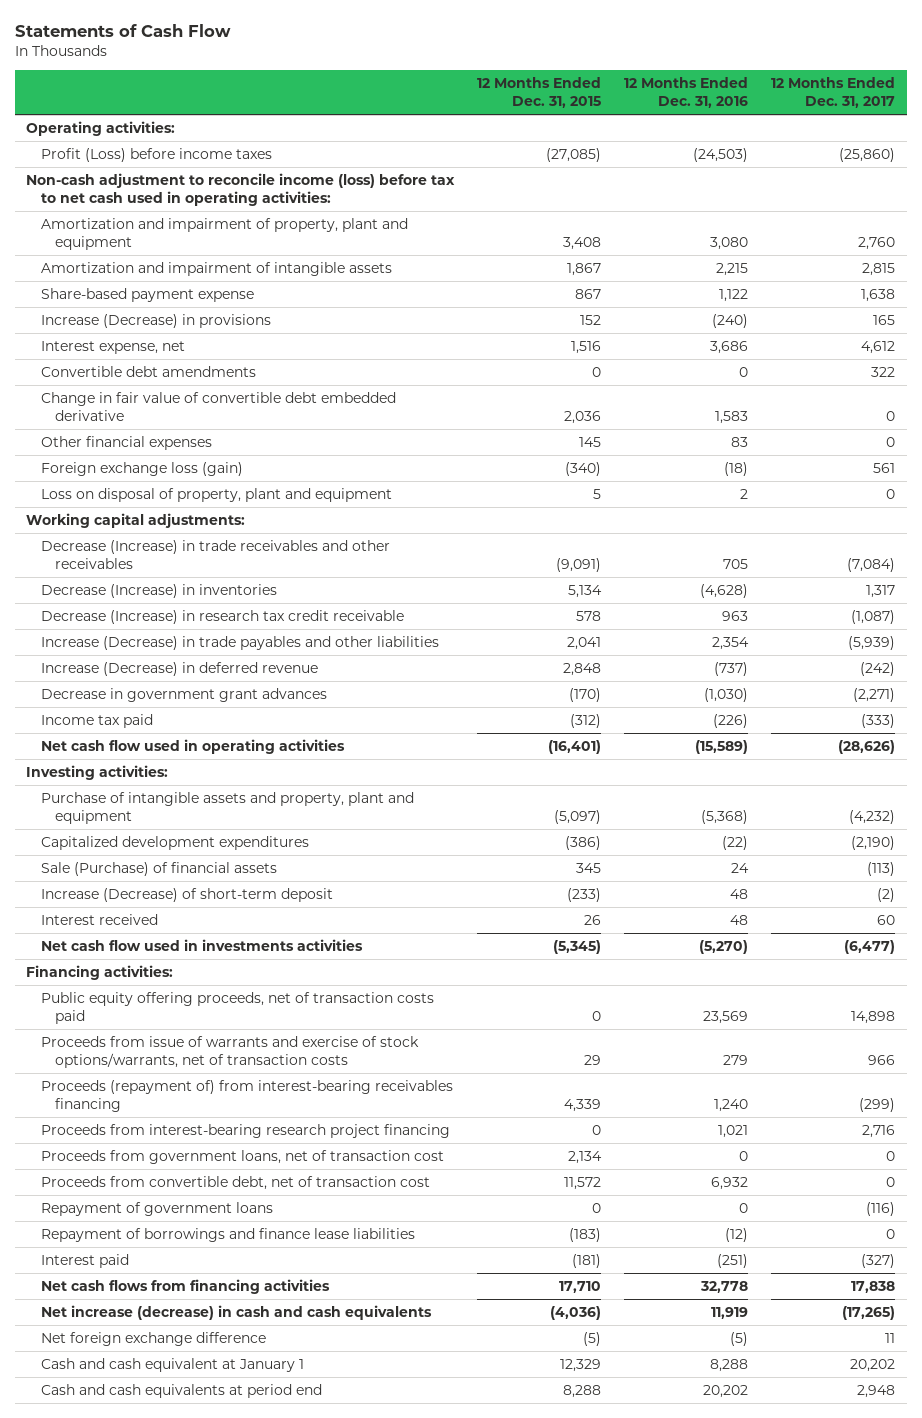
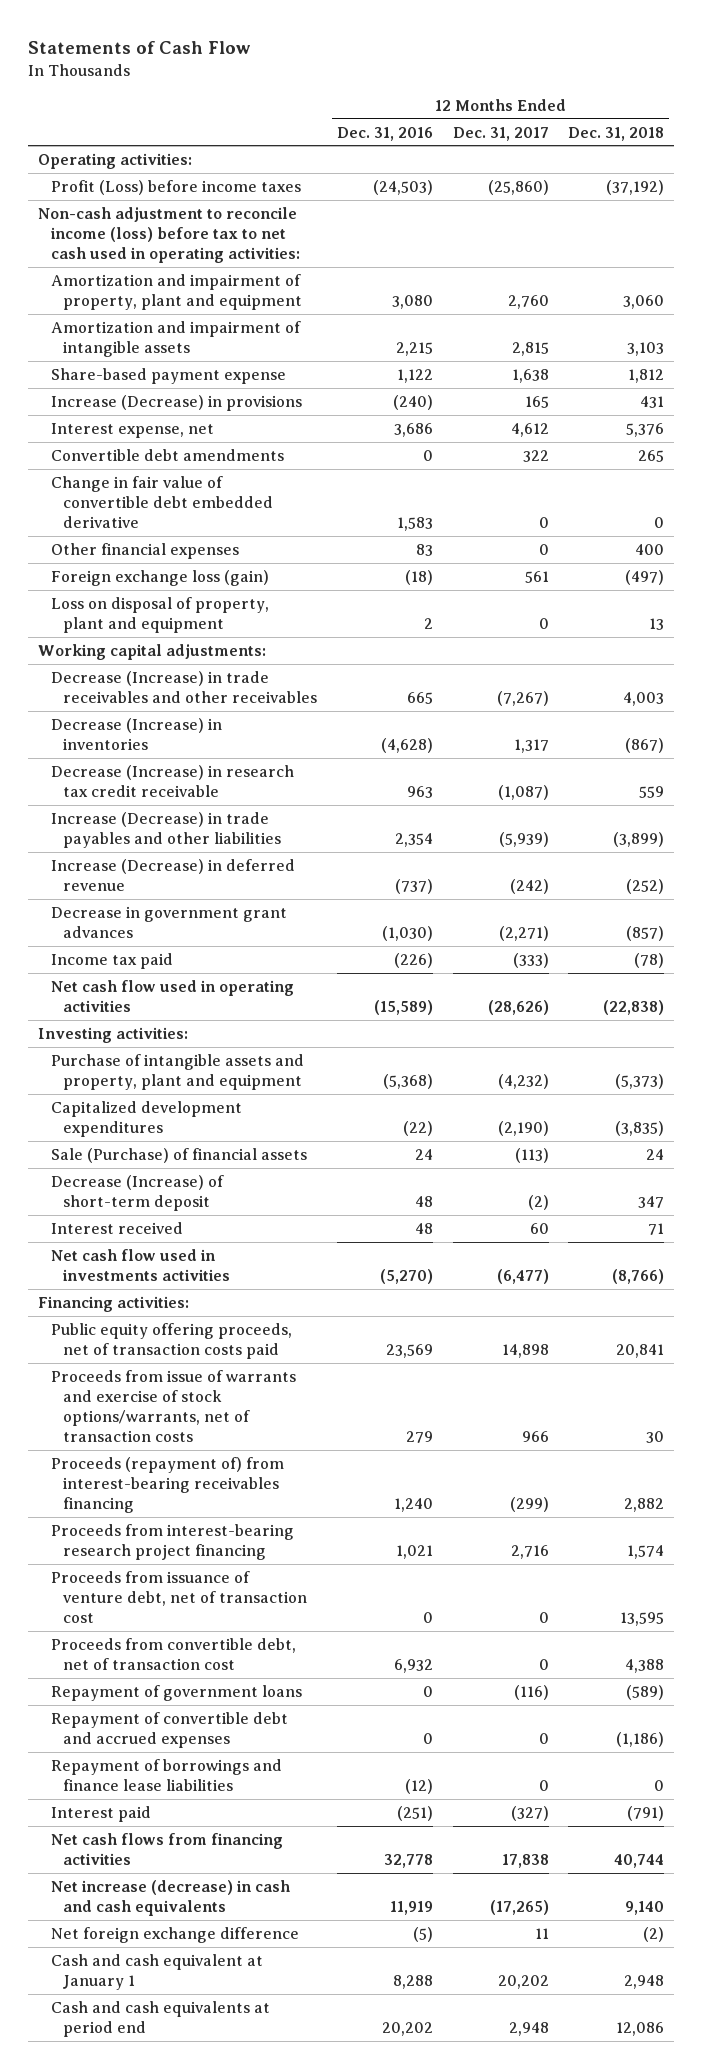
[477,77,602,108] 12 Months Ended Dec. 31, 2015 -> none
none -> [568,126,665,141] Dec. 31, 2018
[723,558,749,569] 705 -> [407,692,434,705] 665
[847,557,896,572] (7,084) -> [496,691,549,707] (7,267)
[40,888,333,903] Increase (Decrease) of short-term deposit -> [50,1175,224,1212] Decrease (Increase) of short-term deposit
[40,1150,444,1165] Proceeds from government loans, net of transaction cost -> [50,1571,308,1624] Proceeds from issuance of venture debt, net of transaction cost
none -> [50,1712,288,1749] Repayment of convertible debt and accrued expenses

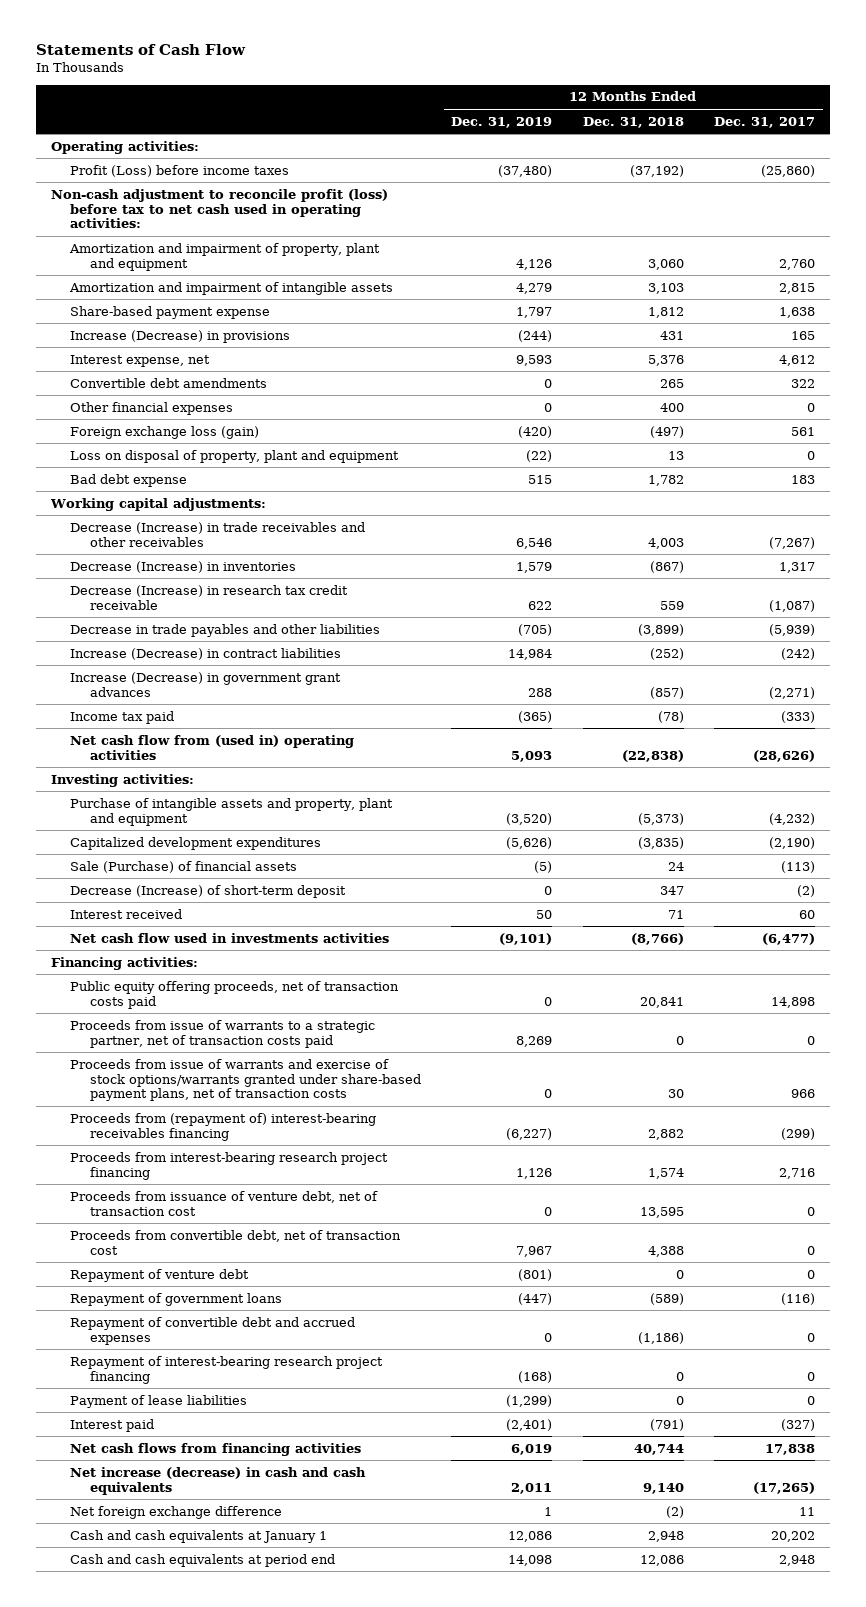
[337,126,434,141] Dec. 31, 2016 -> none
none -> [451,116,553,128] Dec. 31, 2019
[38,207,300,264] Non-cash adjustment to reconcile income (loss) before tax to net cash used in operating activities: -> [51,188,389,229] Non-cash adjustment to reconcile profit (loss) before tax to net cash used in operating activities:
[50,476,274,529] Change in fair value of convertible debt embedded derivative -> none
none -> [70,473,188,487] Bad debt expense
[50,812,282,849] Increase (Decrease) in trade payables and other liabilities -> [70,623,381,637] Decrease in trade payables and other liabilities
[50,859,295,892] Increase (Decrease) in deferred revenue -> [70,647,342,660] Increase (Decrease) in contract liabilities
[50,906,287,939] Decrease in government grant advances -> [70,671,342,697] Increase (Decrease) in government grant advances
[50,980,294,1013] Net cash flow used in operating activities -> [70,734,355,760] Net cash flow from (used in) operating activities
none -> [70,1019,376,1048] Proceeds from issue of warrants to a strategic partner, net of transaction costs paid
[50,1370,296,1443] Proceeds from issue of warrants and exercise of stock options/warrants, net of transaction costs -> [70,1058,421,1102] Proceeds from issue of warrants and exercise of stock options/warrants granted under share-based payment plans, net of transaction costs
[50,1457,284,1514] Proceeds (repayment of) from interest-bearing receivables financing -> [70,1112,377,1141] Proceeds from (repayment of) interest-bearing receivables financing
none -> [70,1268,250,1282] Repayment of venture debt
[50,1759,282,1792] Repayment of borrowings and finance lease liabilities -> none
none -> [70,1355,384,1384] Repayment of interest-bearing research project financing
none -> [70,1394,248,1408] Payment of lease liabilities
[50,1954,263,1991] Cash and cash equivalent at January 1 -> [70,1529,328,1543] Cash and cash equivalents at January 1

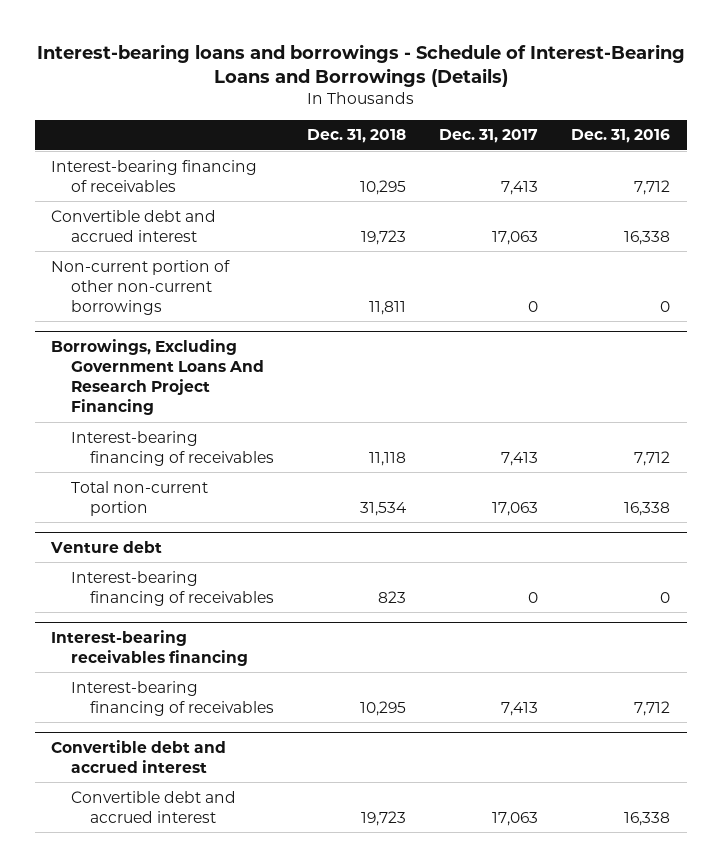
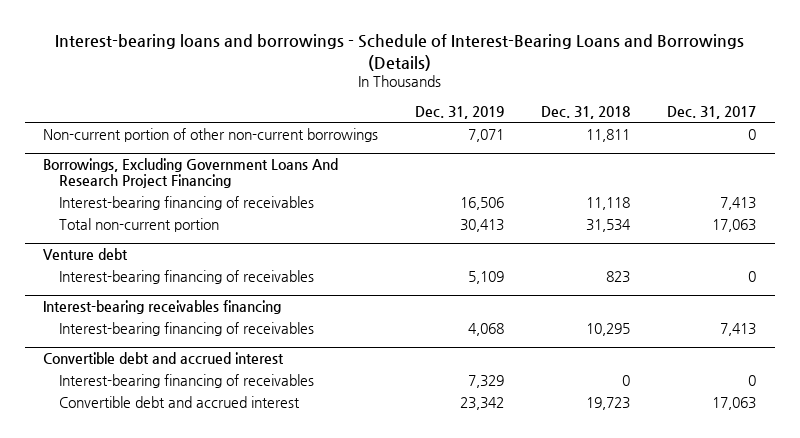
[571,129,671,144] Dec. 31, 2016 -> none
none -> [415,105,505,119] Dec. 31, 2019
[51,159,258,192] Interest-bearing financing of receivables -> none
[51,209,217,242] Convertible debt and accrued interest -> none
none -> [59,373,315,388] Interest-bearing financing of receivables

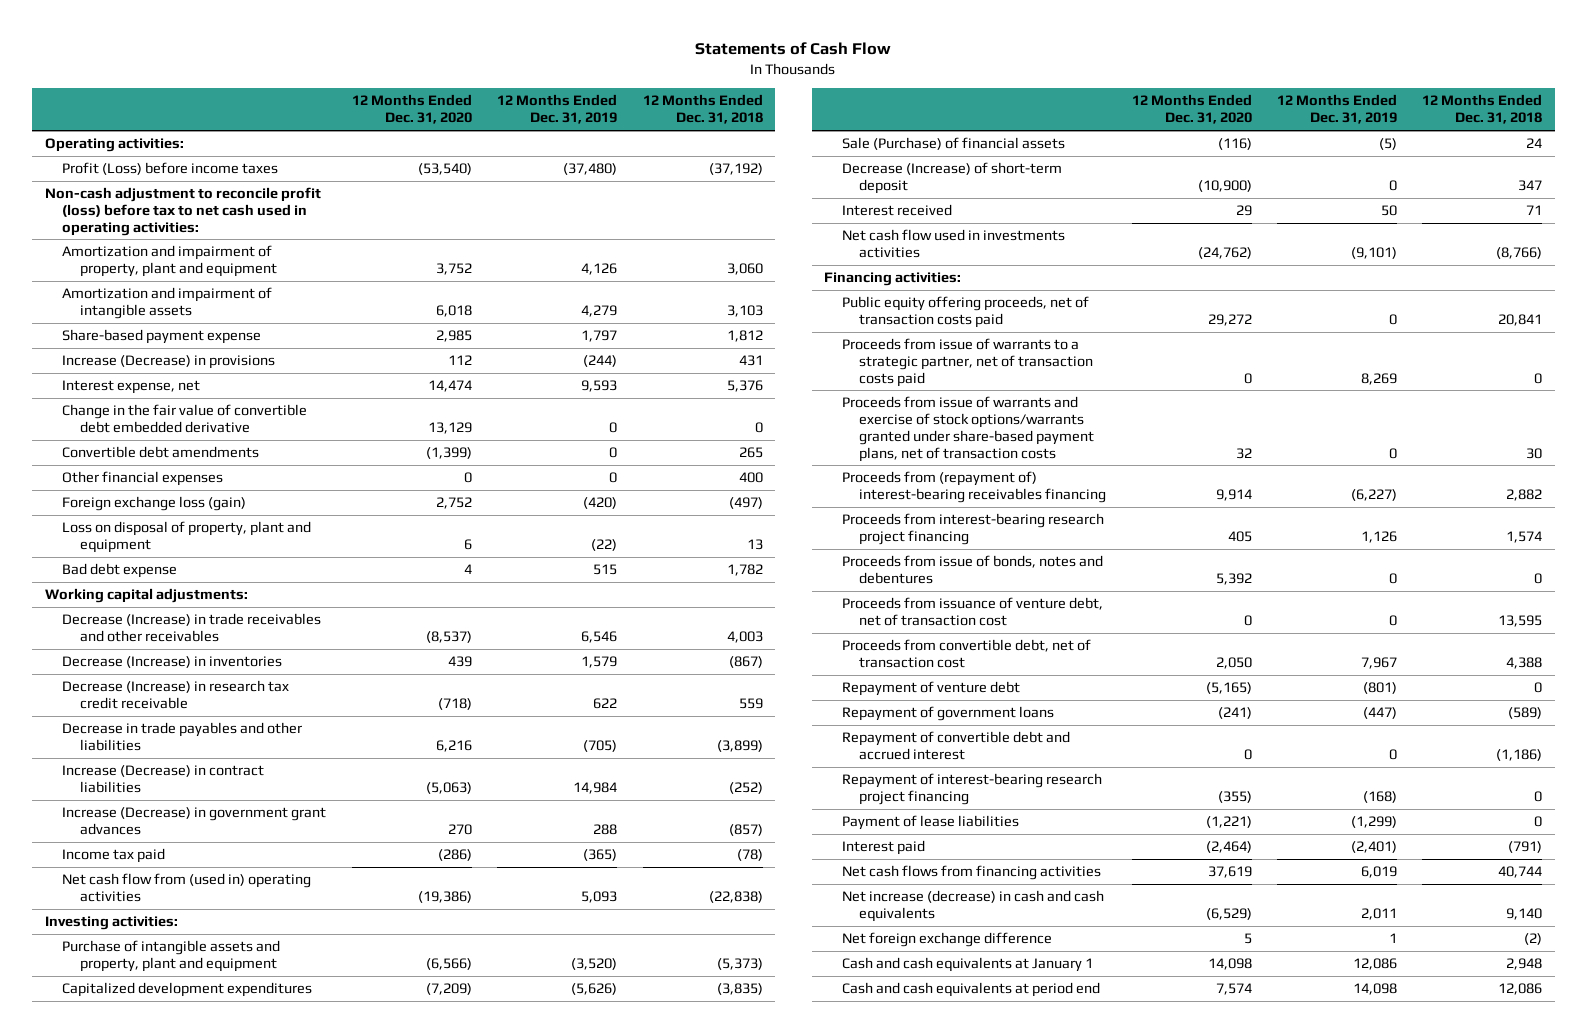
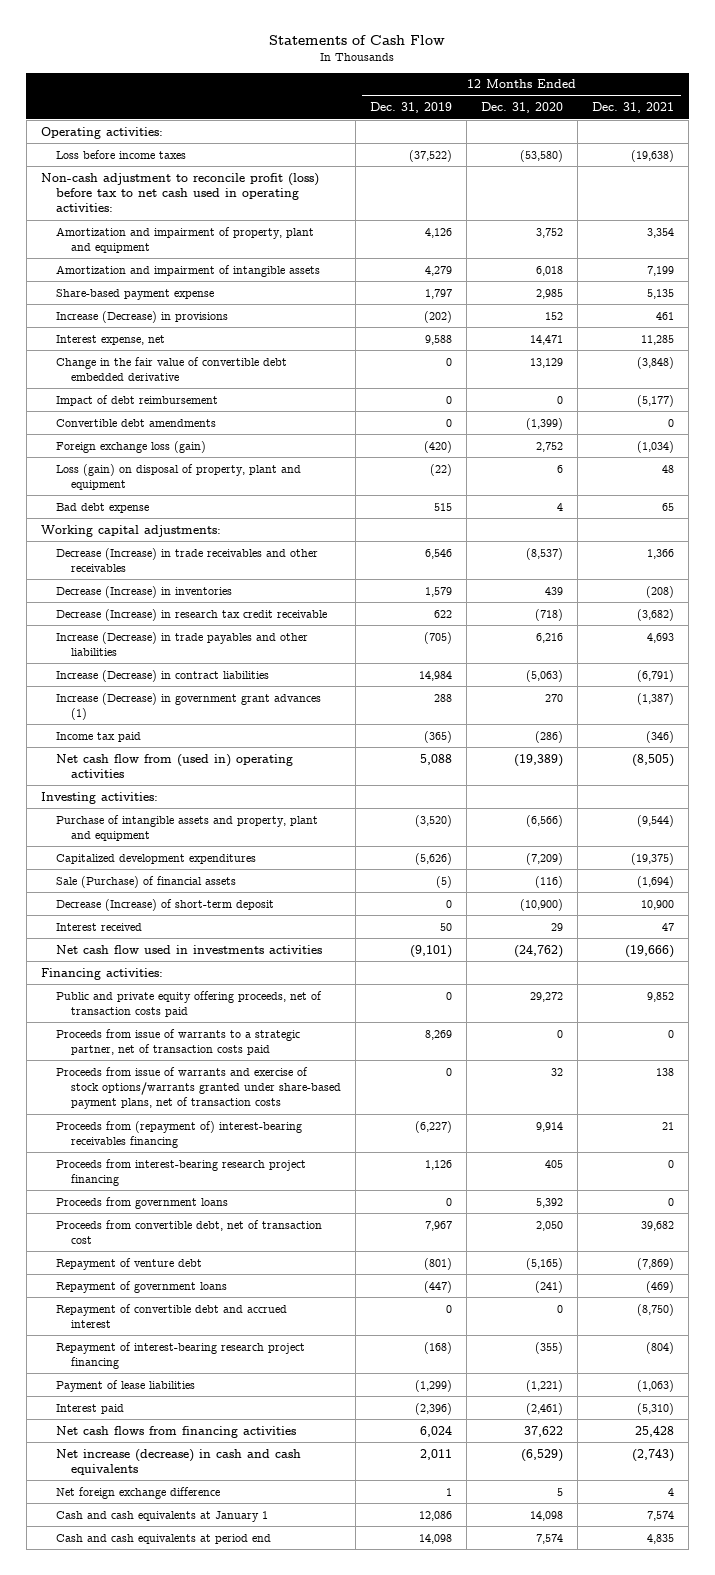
[642,94,763,125] 12 Months Ended Dec. 31, 2018 -> none
none -> [592,102,675,114] Dec. 31, 2021
[62,162,279,176] Profit (Loss) before income taxes -> [55,149,186,159] Loss before income taxes
[418,163,473,176] (53,540) -> [519,149,563,162] (53,580)
[563,163,618,176] (37,480) -> [408,149,452,162] (37,522)
[448,355,473,366] 112 -> [544,311,563,320] 152
[583,355,618,368] (244) -> [423,310,452,323] (202)
[428,380,473,393] 14,474 -> [529,334,563,345] 14,471
[581,380,618,393] 9,593 -> [424,334,452,345] 9,588
none -> [55,394,218,406] Impact of debt reimbursement
[62,471,224,487] Other financial expenses -> none
[62,521,312,553] Loss on disposal of property, plant and equipment -> [55,463,301,490] Loss (gain) on disposal of property, plant and equipment
[62,722,303,751] Decrease in trade payables and other liabilities -> [55,631,308,656] Increase (Decrease) in trade payables and other liabilities
[62,807,327,835] Increase (Decrease) in government grant advances -> [55,692,321,720] Increase (Decrease) in government grant advances (1)
[418,890,473,903] (19,386) -> [513,753,563,767] (19,389)
[581,890,618,903] 5,093 -> [419,753,452,765] 5,088
[841,296,1089,328] Public equity offering proceeds, net of transaction costs paid -> [55,990,322,1017] Public and private equity offering proceeds, net of transaction costs paid
[841,597,1103,626] Proceeds from issuance of venture debt, net of transaction cost -> none
[841,555,1103,584] Proceeds from issue of bonds, notes and debentures -> [55,1196,228,1209] Proceeds from government loans
[1205,841,1252,854] (2,464) -> [525,1402,563,1415] (2,461)
[1350,841,1397,854] (2,401) -> [414,1402,452,1415] (2,396)
[1207,866,1252,879] 37,619 -> [523,1425,563,1437] 37,622
[1360,866,1397,879] 6,019 -> [419,1425,452,1437] 6,024

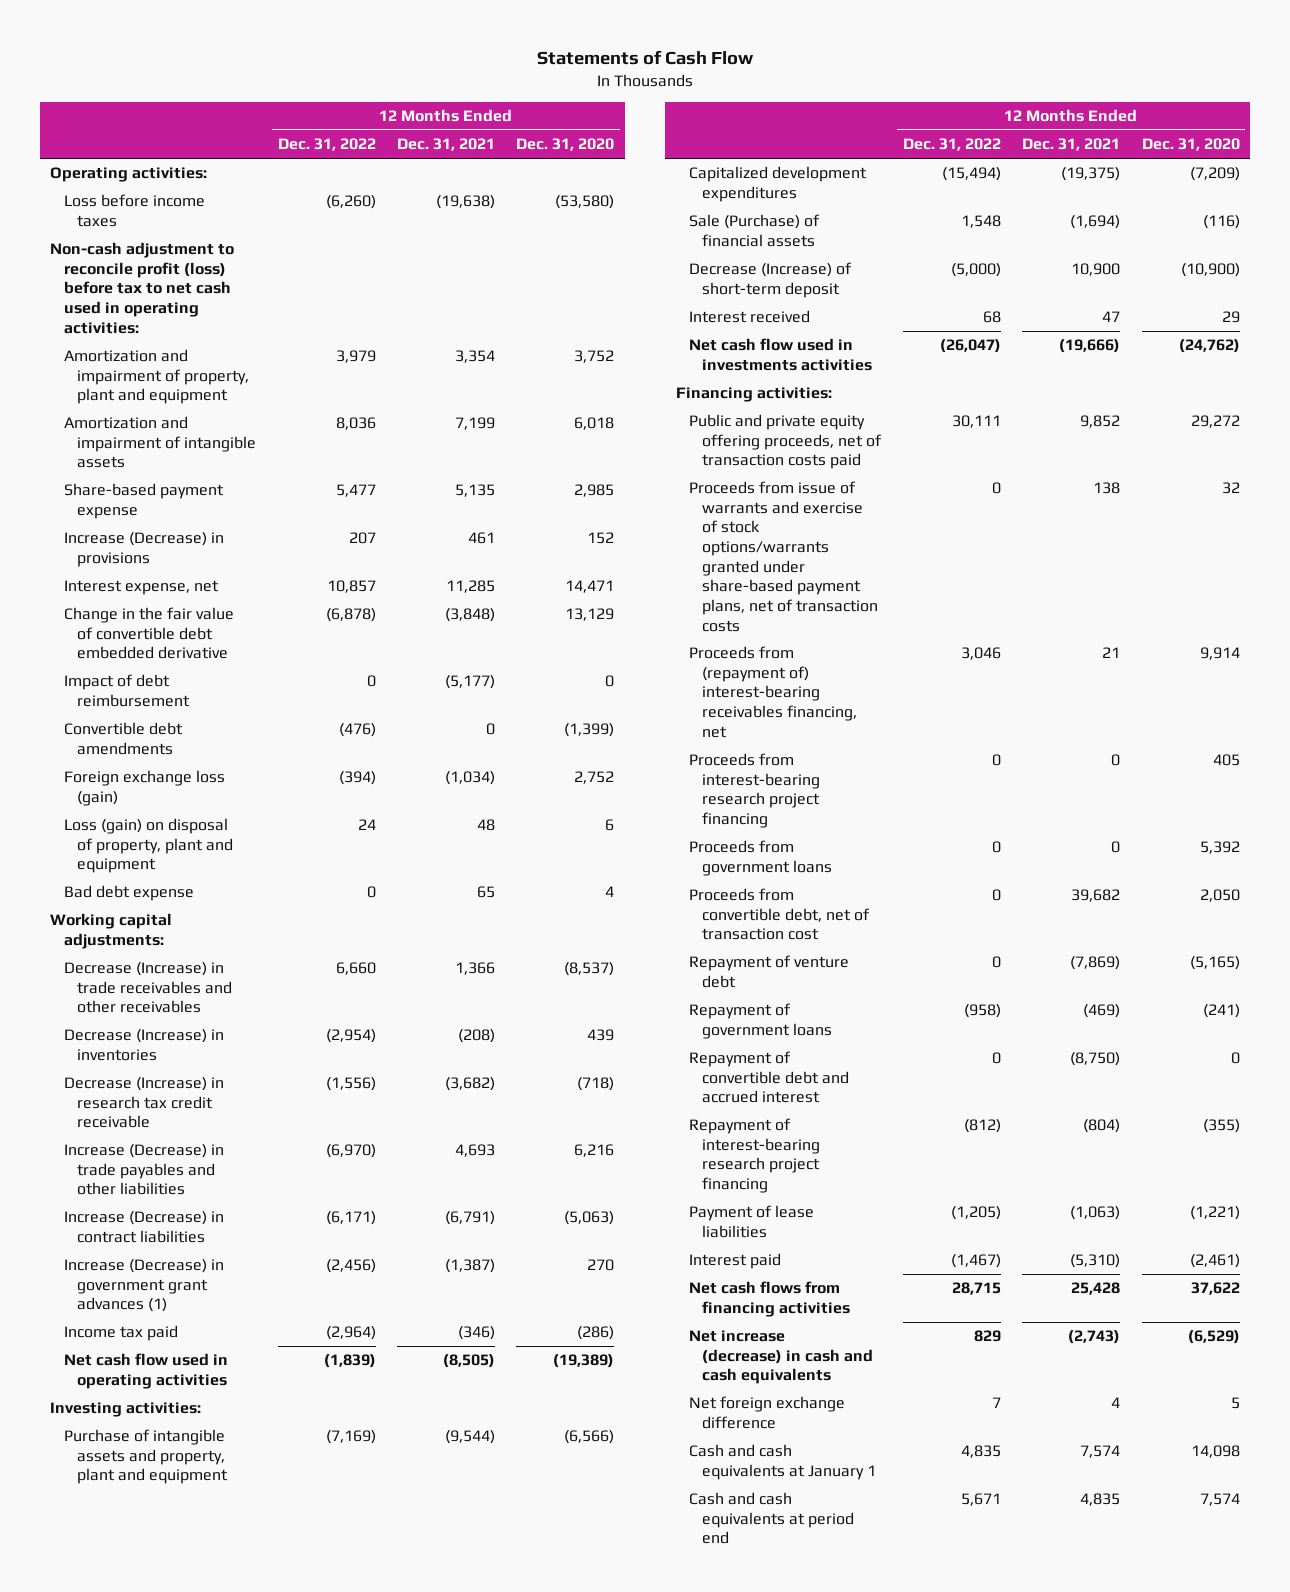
[369,102,452,114] Dec. 31, 2019 -> none
none -> [277,138,376,152] Dec. 31, 2022
[55,753,293,778] Net cash flow from (used in) operating activities -> [63,1353,228,1389] Net cash flow used in operating activities
[55,1028,300,1055] Proceeds from issue of warrants to a strategic partner, net of transaction costs paid -> none
[55,1120,302,1148] Proceeds from (repayment of) interest-bearing receivables financing -> [689,646,858,738] Proceeds from (repayment of) interest-bearing receivables financing, net

